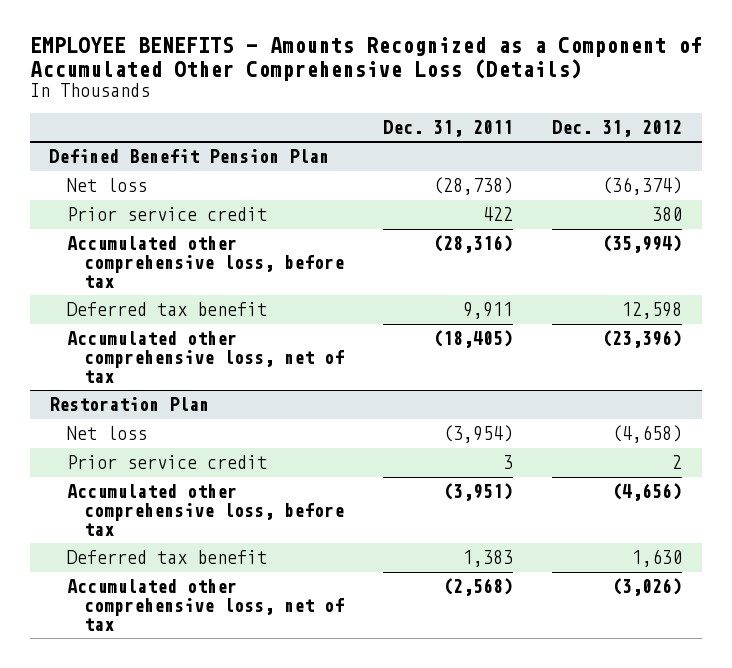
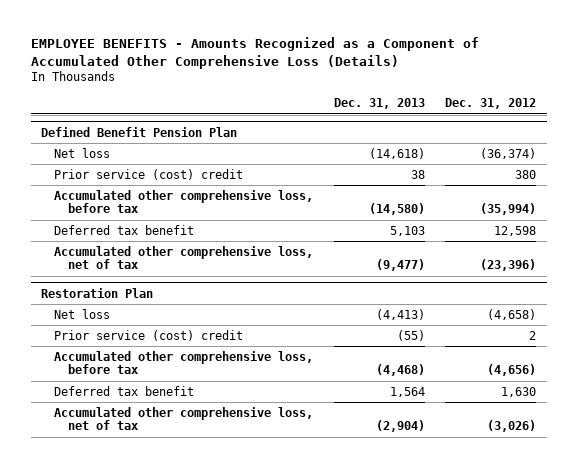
[383,120,514,138] Dec. 31, 2011 -> none
none -> [333,98,425,110] Dec. 31, 2013
[66,207,267,222] Prior service credit -> [54,168,244,180] Prior service (cost) credit
[66,455,267,470] Prior service credit -> [54,329,244,341] Prior service (cost) credit

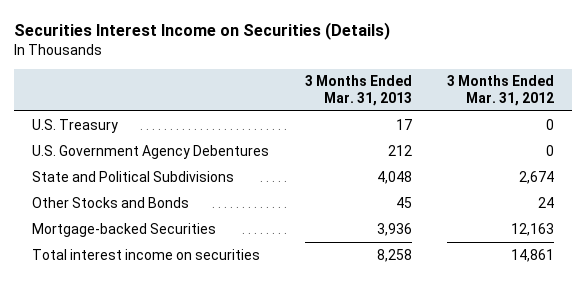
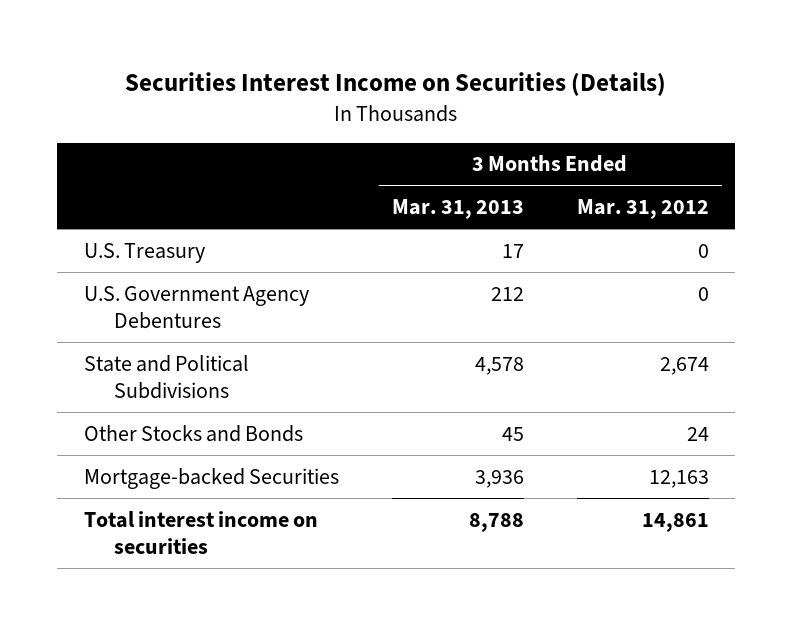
[376,170,412,184] 4,048 -> [474,356,524,375] 4,578
[376,248,412,262] 8,258 -> [468,512,524,532] 8,788

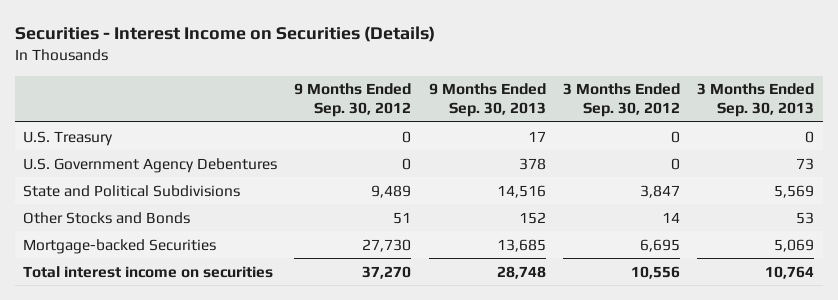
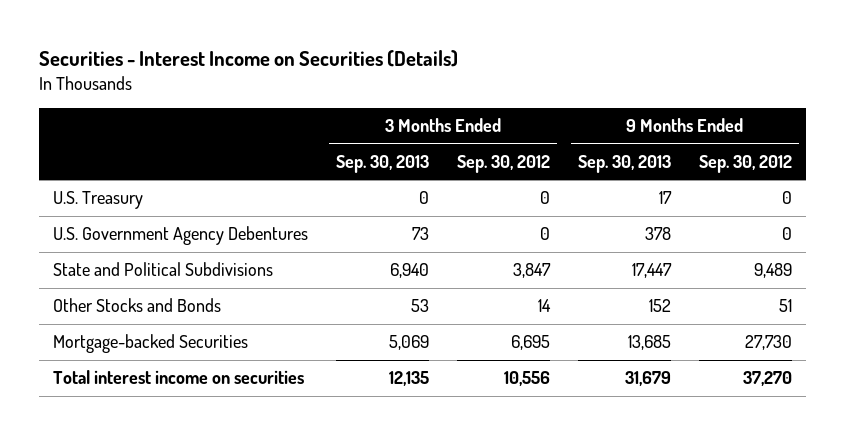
[496,184,546,198] 14,516 -> [631,263,672,279] 17,447
[774,184,815,198] 5,569 -> [389,263,429,279] 6,940
[496,265,546,279] 28,748 -> [624,371,671,387] 31,679
[765,265,815,279] 10,764 -> [388,371,429,387] 12,135

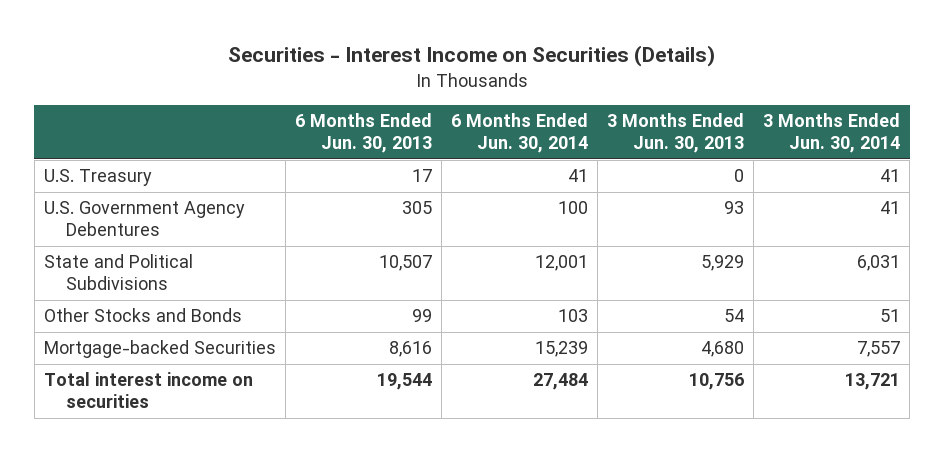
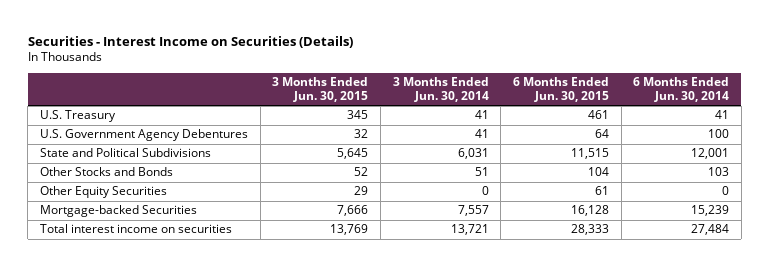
[295,113,433,154] 6 Months Ended Jun. 30, 2013 -> none
[607,113,745,154] 3 Months Ended Jun. 30, 2013 -> none
none -> [272,77,369,102] 3 Months Ended Jun. 30, 2015
none -> [512,77,609,102] 6 Months Ended Jun. 30, 2015
none -> [39,186,167,199] Other Equity Securities

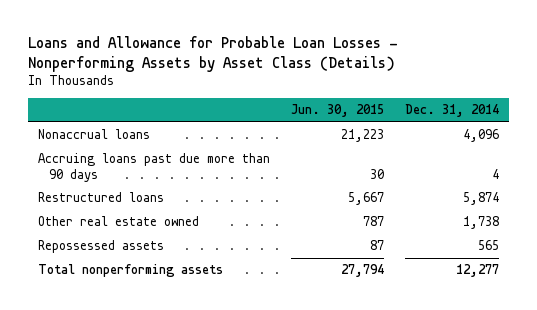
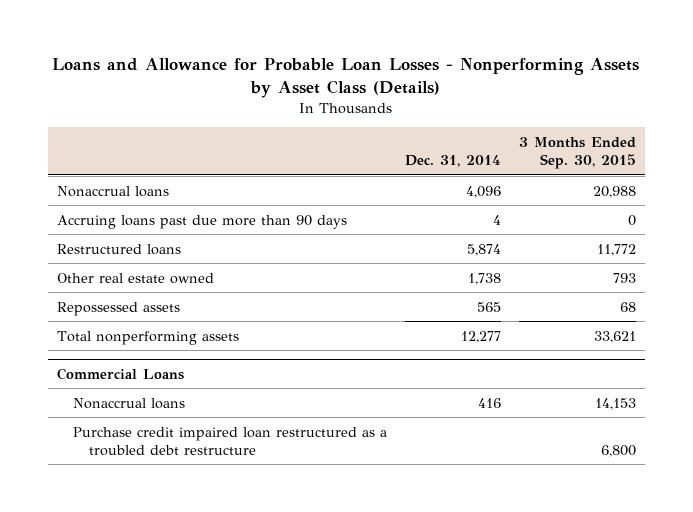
[291,104,385,118] Jun. 30, 2015 -> none
none -> [519,137,637,170] 3 Months Ended Sep. 30, 2015
none -> [56,367,184,380] Commercial Loans
none -> [72,397,185,409] Nonaccrual loans
none -> [72,426,387,456] Purchase credit impaired loan restructured as a troubled debt restructure

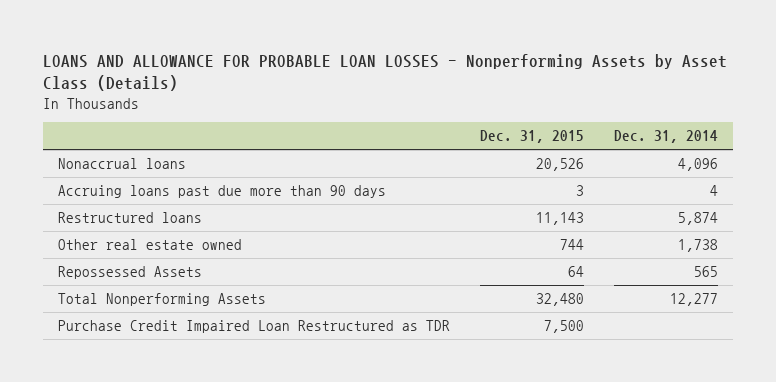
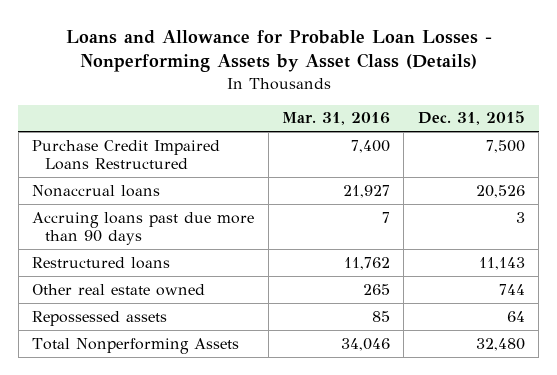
[43,53,728,92] LOANS AND ALLOWANCE FOR PROBABLE LOAN LOSSES - Nonperforming Assets by Asset Class (Details) -> [65,29,492,73] Loans and Allowance for Probable Loan Losses - Nonperforming Assets by Asset Class (Details)
[613,130,718,144] Dec. 31, 2014 -> none
none -> [281,112,390,126] Mar. 31, 2016
none -> [32,139,221,171] Purchase Credit Impaired Loans Restructured
[58,266,203,280] Repossessed Assets -> [32,310,168,326] Repossessed assets
[58,320,451,334] Purchase Credit Impaired Loan Restructured as TDR -> none

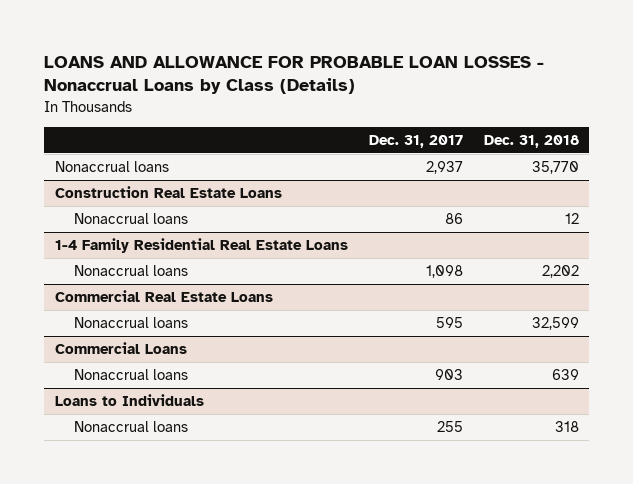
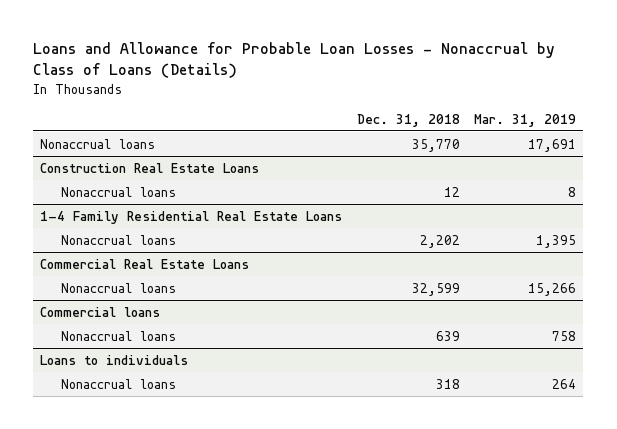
[44,55,545,95] LOANS AND ALLOWANCE FOR PROBABLE LOAN LOSSES - Nonaccrual Loans by Class (Details) -> [33,42,556,79] Loans and Allowance for Probable Loan Losses - Nonaccrual by Class of Loans (Details)
[368,134,463,148] Dec. 31, 2017 -> none
none -> [474,113,577,127] Mar. 31, 2019
[54,342,187,355] Commercial Loans -> [40,306,161,317] Commercial loans
[54,394,204,407] Loans to Individuals -> [40,354,189,365] Loans to individuals

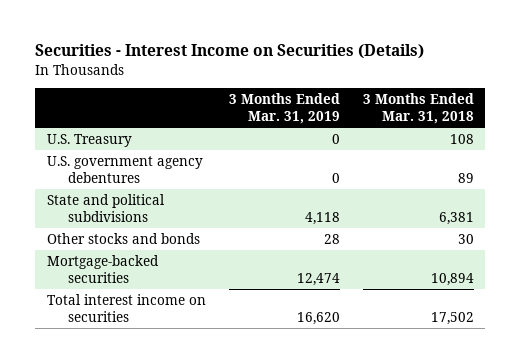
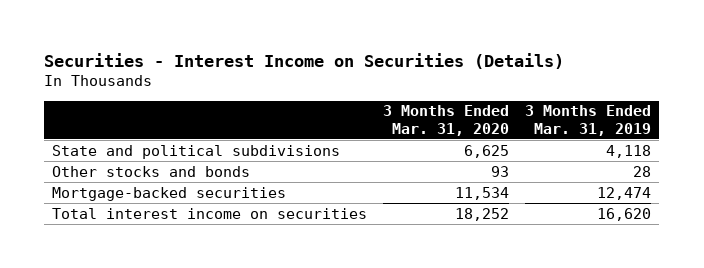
[362,93,474,125] 3 Months Ended Mar. 31, 2018 -> none
none -> [383,105,510,136] 3 Months Ended Mar. 31, 2020
[46,134,132,148] U.S. Treasury -> none
[46,156,203,183] U.S. government agency debentures -> none

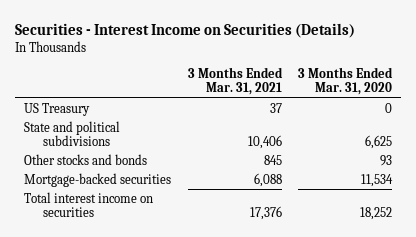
[525,105,652,136] 3 Months Ended Mar. 31, 2019 -> none
none -> [187,66,283,96] 3 Months Ended Mar. 31, 2021
none -> [23,102,90,116] US Treasury

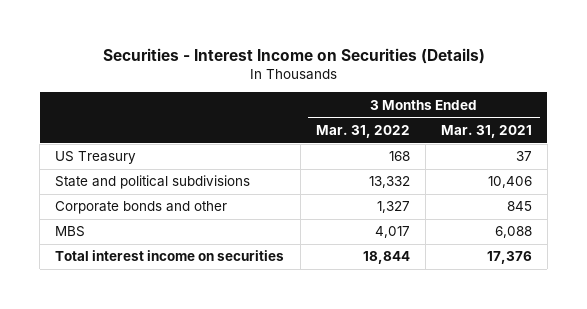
[298,66,394,96] 3 Months Ended Mar. 31, 2020 -> none
none -> [315,124,410,138] Mar. 31, 2022
[23,153,147,165] Other stocks and bonds -> [55,201,228,215] Corporate bonds and other
[23,172,171,187] Mortgage-backed securities -> [55,226,86,238] MBS

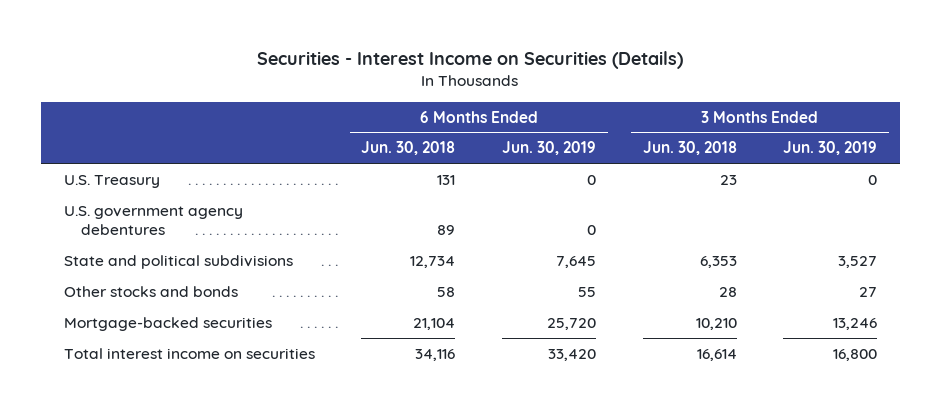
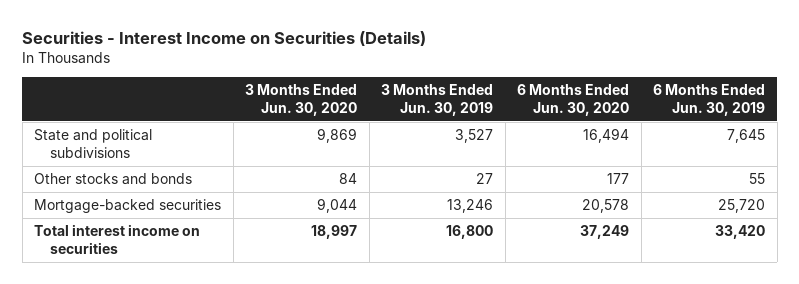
[361,141,456,156] Jun. 30, 2018 -> none
[642,141,737,156] Jun. 30, 2018 -> none
none -> [245,84,358,117] 3 Months Ended Jun. 30, 2020
none -> [517,84,630,117] 6 Months Ended Jun. 30, 2020
[63,174,160,188] U.S. Treasury -> none
[63,205,243,236] U.S. government agency debentures -> none

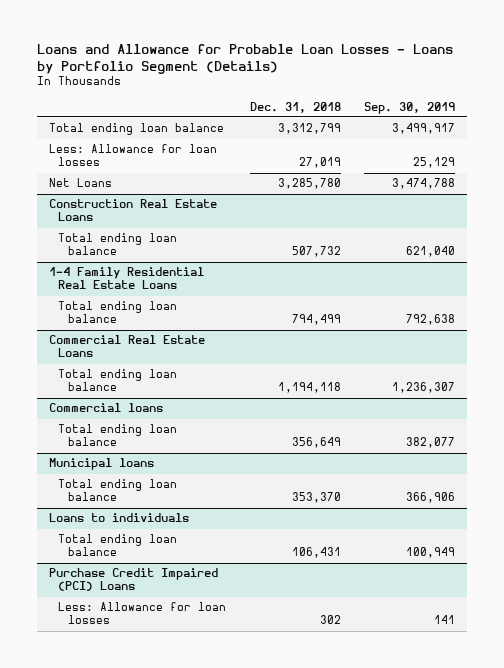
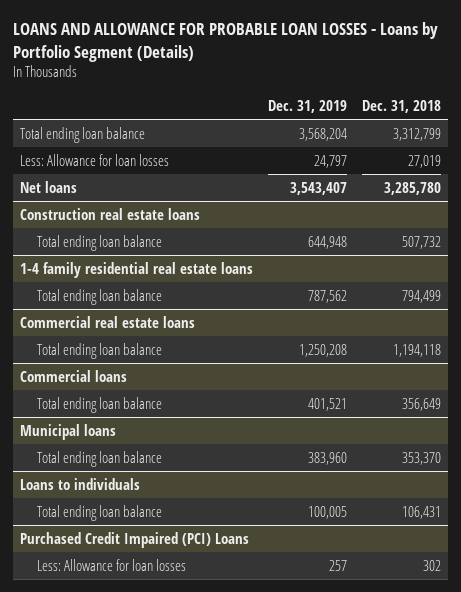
[36,43,453,74] Loans and Allowance for Probable Loan Losses - Loans by Portfolio Segment (Details) -> [12,22,438,62] LOANS AND ALLOWANCE FOR PROBABLE LOAN LOSSES - Loans by Portfolio Segment (Details)
[364,101,456,114] Sep. 30, 2019 -> none
none -> [267,99,347,113] Dec. 31, 2019
[48,178,112,188] Net Loans -> [20,180,78,193] Net loans
[48,199,217,222] Construction Real Estate Loans -> [20,207,201,220] Construction real estate loans
[48,267,204,290] 1-4 Family Residential Real Estate Loans -> [20,261,254,278] 1-4 family residential real estate loans
[48,335,205,358] Commercial Real Estate Loans -> [20,315,196,328] Commercial real estate loans
[48,568,218,592] Purchase Credit Impaired (PCI) Loans -> [20,531,250,548] Purchased Credit Impaired (PCI) Loans

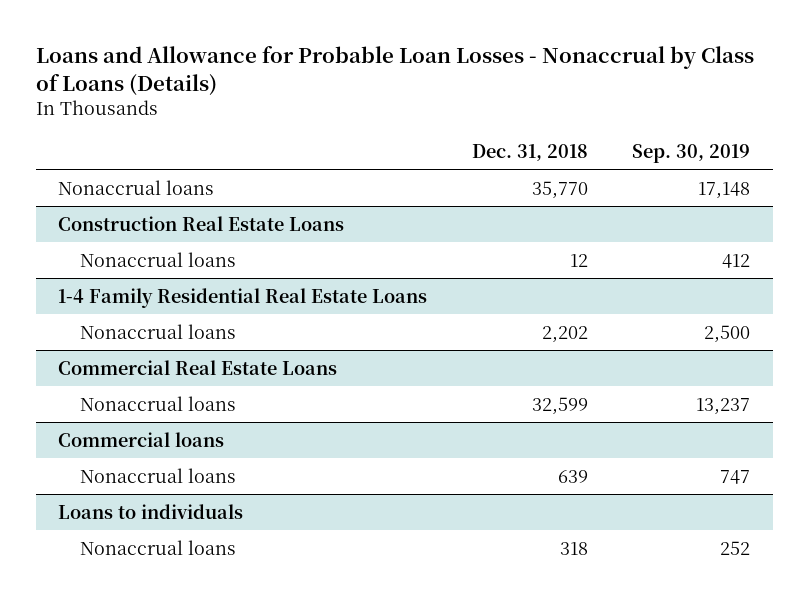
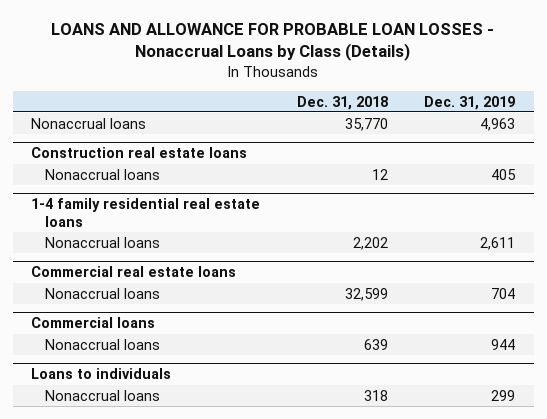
[35,46,754,97] Loans and Allowance for Probable Loan Losses - Nonaccrual by Class of Loans (Details) -> [51,23,495,62] LOANS AND ALLOWANCE FOR PROBABLE LOAN LOSSES - Nonaccrual Loans by Class (Details)
[632,143,751,163] Sep. 30, 2019 -> none
none -> [424,95,516,110] Dec. 31, 2019
[58,215,345,231] Construction Real Estate Loans -> [31,147,248,159] Construction real estate loans
[58,287,428,308] 1-4 Family Residential Real Estate Loans -> [31,198,261,227] 1-4 family residential real estate loans
[58,359,338,375] Commercial Real Estate Loans -> [31,266,237,278] Commercial real estate loans

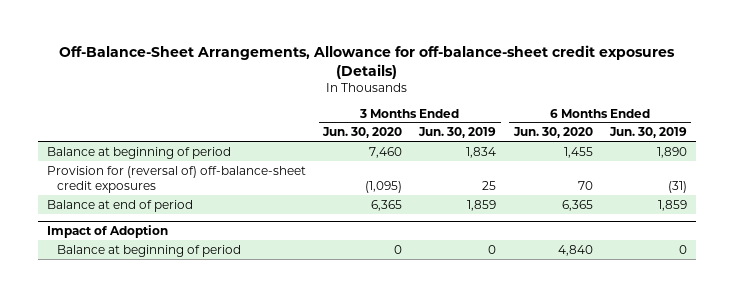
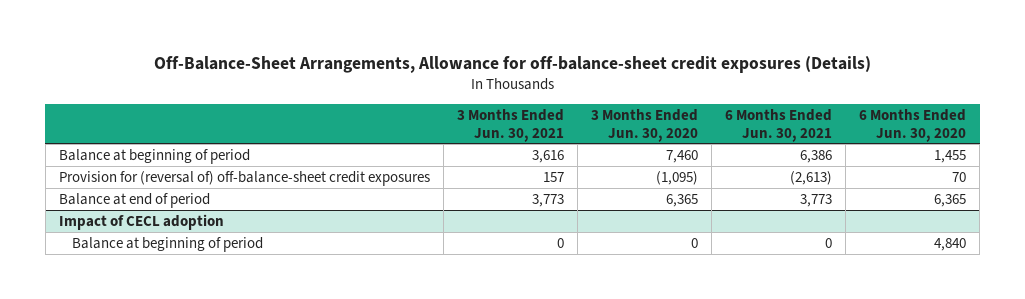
[418,127,497,139] Jun. 30, 2019 -> none
[609,127,688,139] Jun. 30, 2019 -> none
none -> [456,108,564,142] 3 Months Ended Jun. 30, 2021
none -> [725,108,833,142] 6 Months Ended Jun. 30, 2021
[46,225,168,239] Impact of Adoption -> [58,213,224,230] Impact of CECL adoption

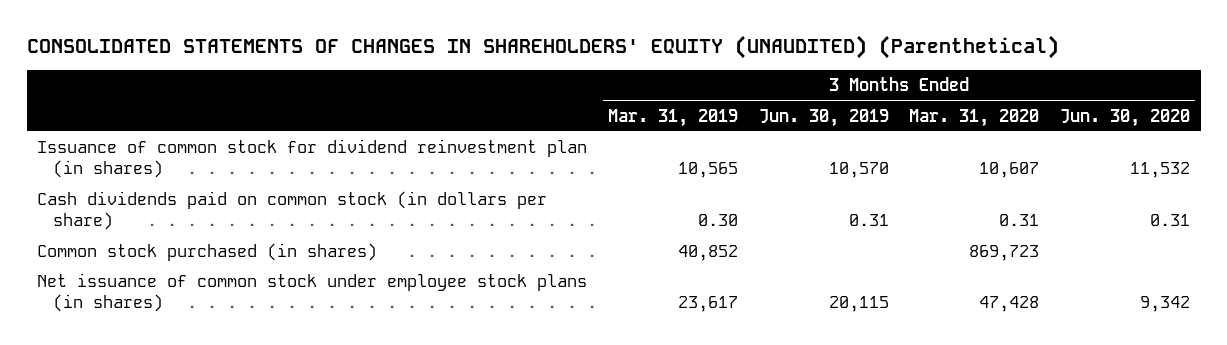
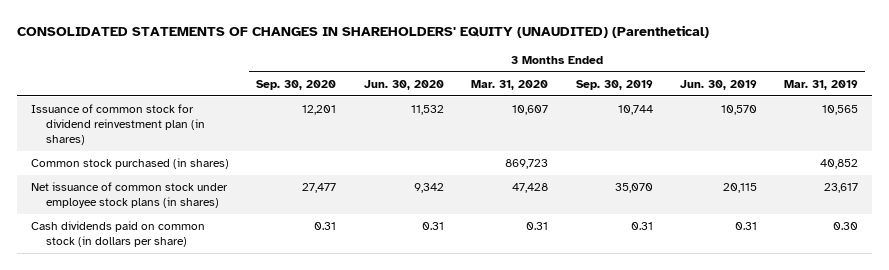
none -> [256,79,337,90] Sep. 30, 2020
none -> [575,79,653,90] Sep. 30, 2019
[37,191,548,231] Cash dividends paid on common stock (in dollars per share) -> [30,221,205,248] Cash dividends paid on common stock (in dollars per share)

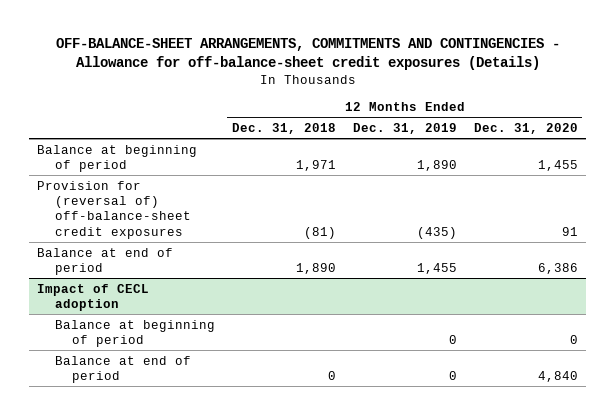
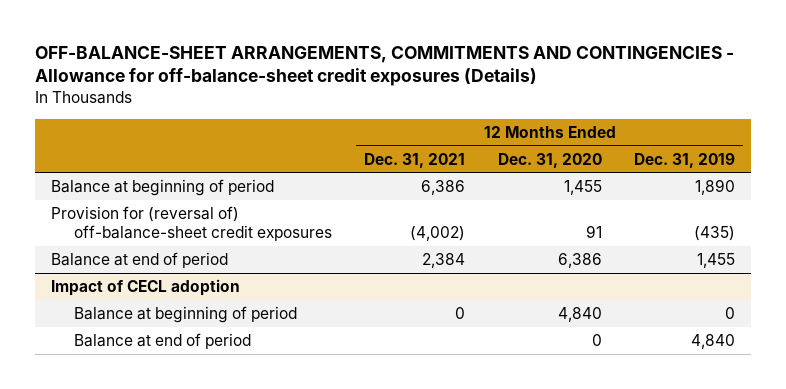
[231,122,336,134] Dec. 31, 2018 -> none
none -> [364,152,466,168] Dec. 31, 2021
[569,334,578,344] 0 -> [557,307,602,323] 4,840
[448,370,457,380] 0 -> [691,334,736,350] 4,840
[537,370,578,382] 4,840 -> [591,334,602,347] 0

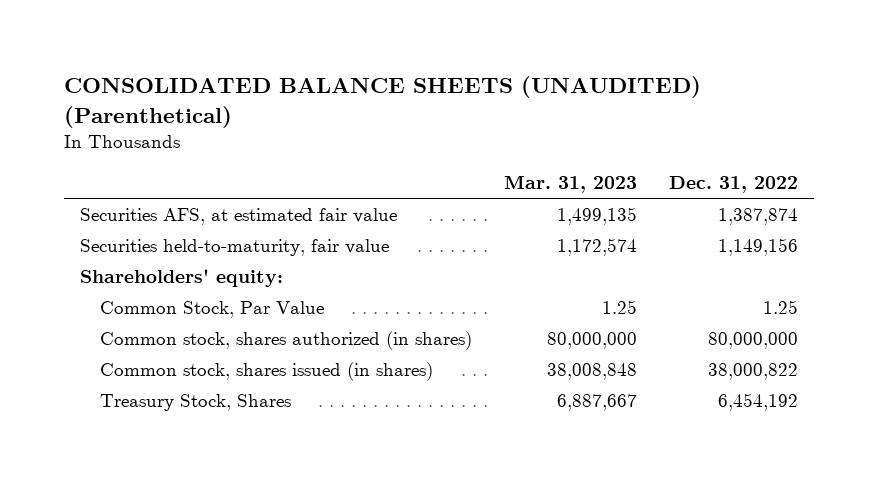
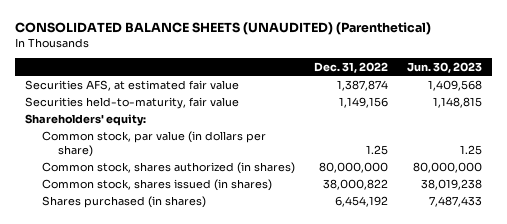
[503,175,637,194] Mar. 31, 2023 -> none
none -> [407,61,483,73] Jun. 30, 2023
[99,300,324,318] Common Stock, Par Value -> [41,130,266,157] Common stock, par value (in dollars per share)
[99,393,291,411] Treasury Stock, Shares -> [41,195,206,208] Shares purchased (in shares)

